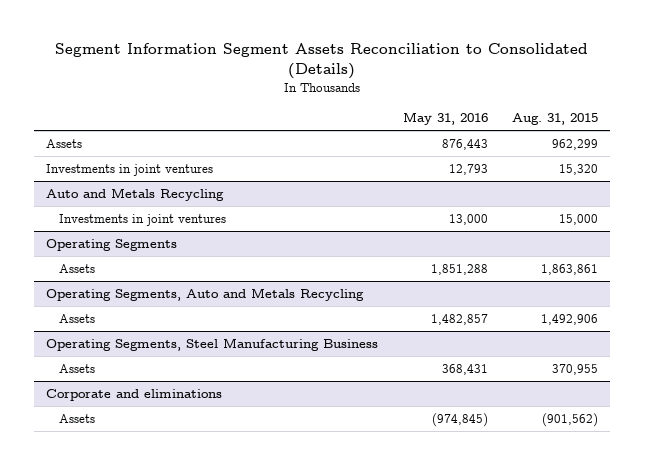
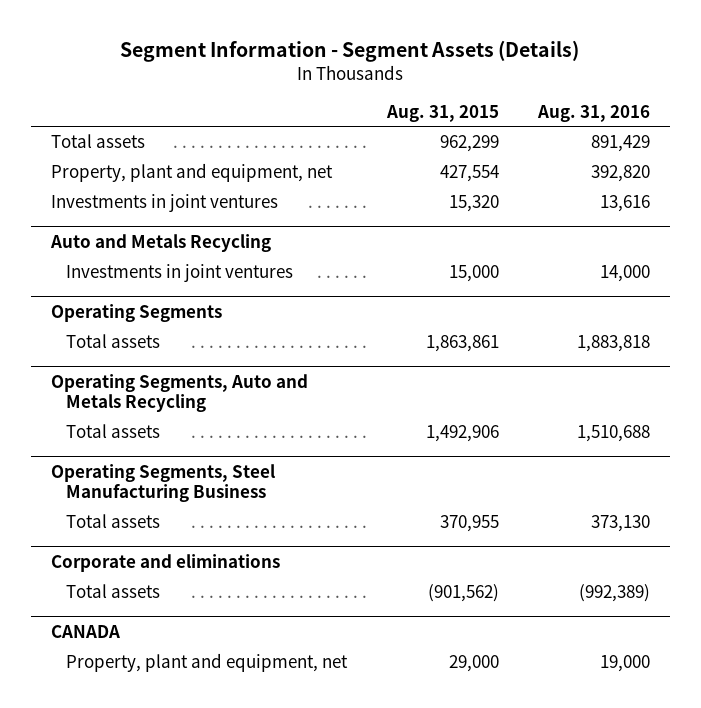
[55,43,589,80] Segment Information Segment Assets Reconciliation to Consolidated (Details) -> [120,40,580,63] Segment Information - Segment Assets (Details)
[402,112,488,126] May 31, 2016 -> none
none -> [537,104,651,122] Aug. 31, 2016
[46,139,83,149] Assets -> [50,134,145,149] Total assets
none -> [50,163,333,183] Property, plant and equipment, net
[59,264,96,274] Assets -> [66,334,161,349] Total assets
[59,314,96,324] Assets -> [66,424,161,439] Total assets
[59,364,96,374] Assets -> [66,514,161,529] Total assets
[59,414,96,424] Assets -> [66,584,161,599] Total assets
none -> [50,624,120,638] CANADA
none -> [66,653,349,673] Property, plant and equipment, net

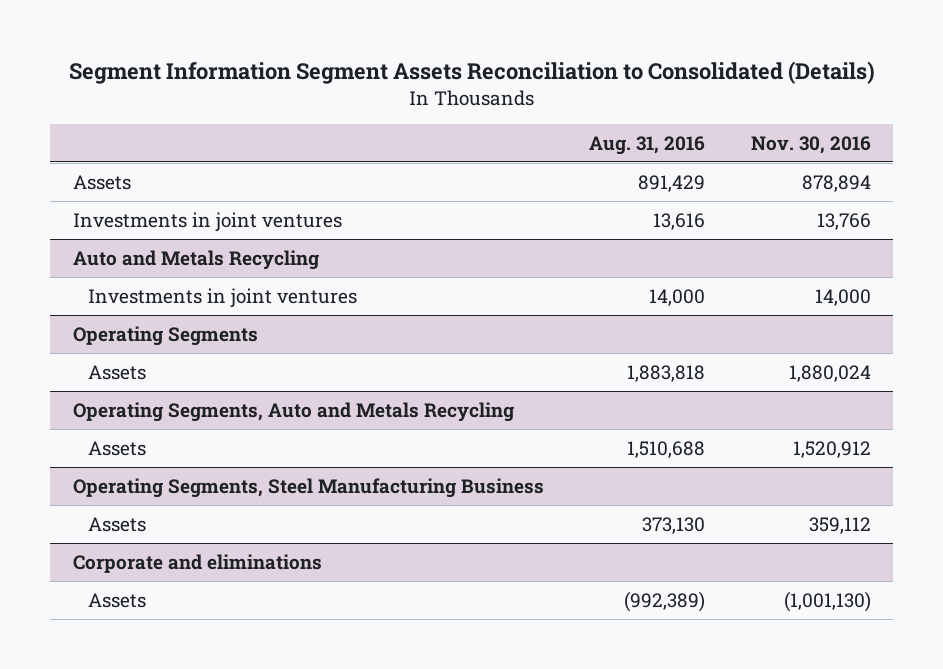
[120,40,580,63] Segment Information - Segment Assets (Details) -> [68,61,875,85] Segment Information Segment Assets Reconciliation to Consolidated (Details)
[385,104,499,122] Aug. 31, 2015 -> none
none -> [750,135,871,154] Nov. 30, 2016
[50,163,333,183] Property, plant and equipment, net -> none
[50,134,145,149] Total assets -> [72,174,131,190] Assets
[66,334,161,349] Total assets -> [88,364,147,380] Assets
[66,424,161,439] Total assets -> [88,440,147,456] Assets
[66,514,161,529] Total assets -> [88,516,147,532] Assets
[50,624,120,638] CANADA -> none
[66,653,349,673] Property, plant and equipment, net -> none
[66,584,161,599] Total assets -> [88,592,147,608] Assets

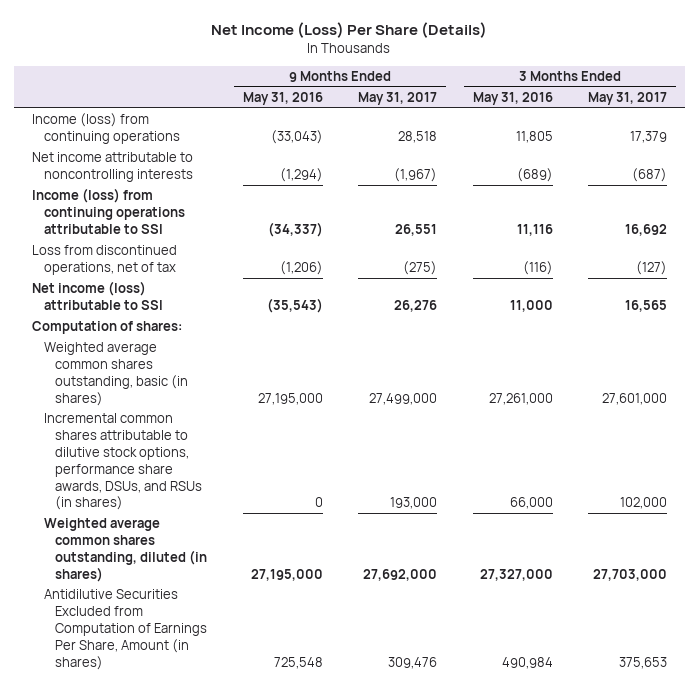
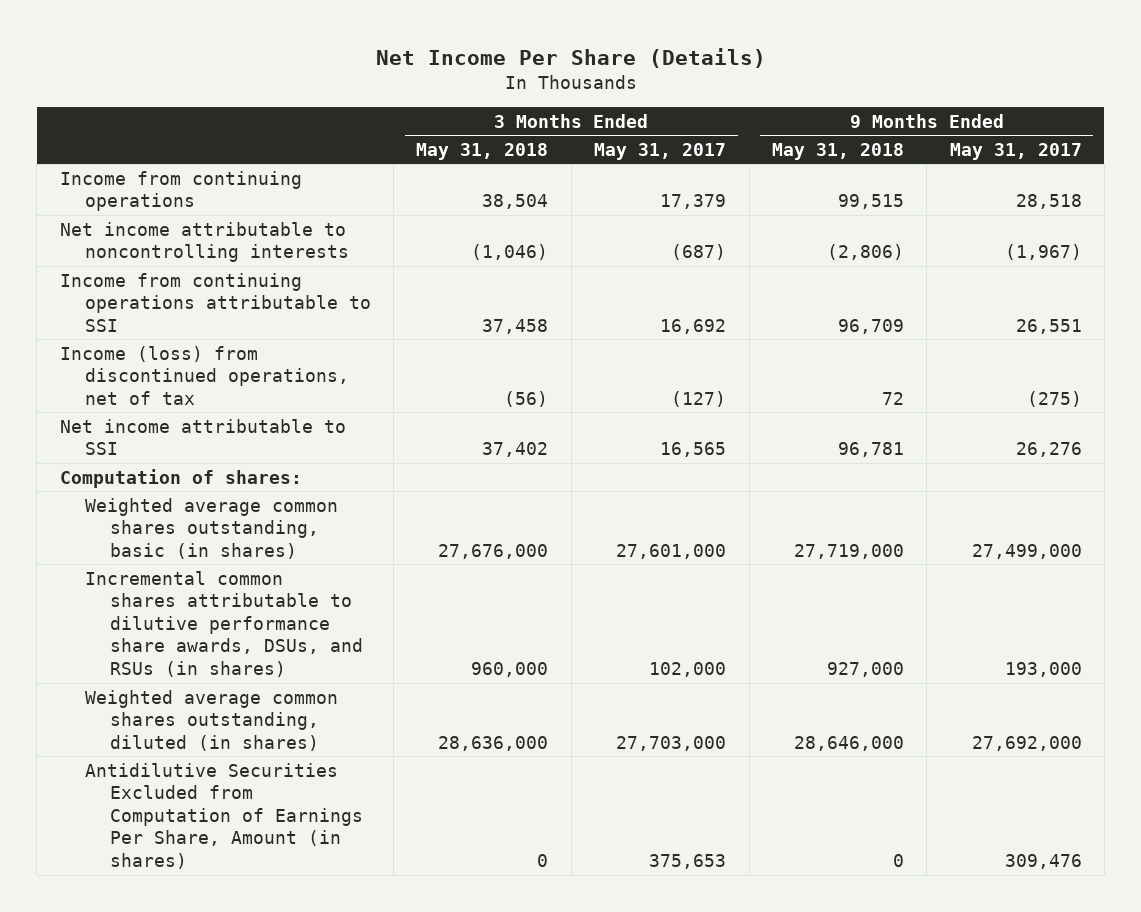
[211,21,488,38] Net Income (Loss) Per Share (Details) -> [375,47,766,68] Net Income Per Share (Details)
[242,92,323,106] May 31, 2016 -> none
[472,92,553,106] May 31, 2016 -> none
none -> [416,142,549,160] May 31, 2018
none -> [771,142,904,160] May 31, 2018
[32,113,180,145] Income (loss) from continuing operations -> [59,170,302,212] Income from continuing operations
[32,188,185,234] Income (loss) from continuing operations attributable to SSI -> [59,272,371,332] Income from continuing operations attributable to SSI
[32,245,178,276] Loss from discontinued operations, net of tax -> [59,345,349,405] Income (loss) from discontinued operations, net of tax
[32,281,163,311] Net income (loss) attributable to SSI -> [59,418,346,456] Net income attributable to SSI
[43,413,203,511] Incremental common shares attributable to dilutive stock options, performance share awards, DSUs, and RSUs (in shares) -> [84,570,363,678] Incremental common shares attributable to dilutive performance share awards, DSUs, and RSUs (in shares)

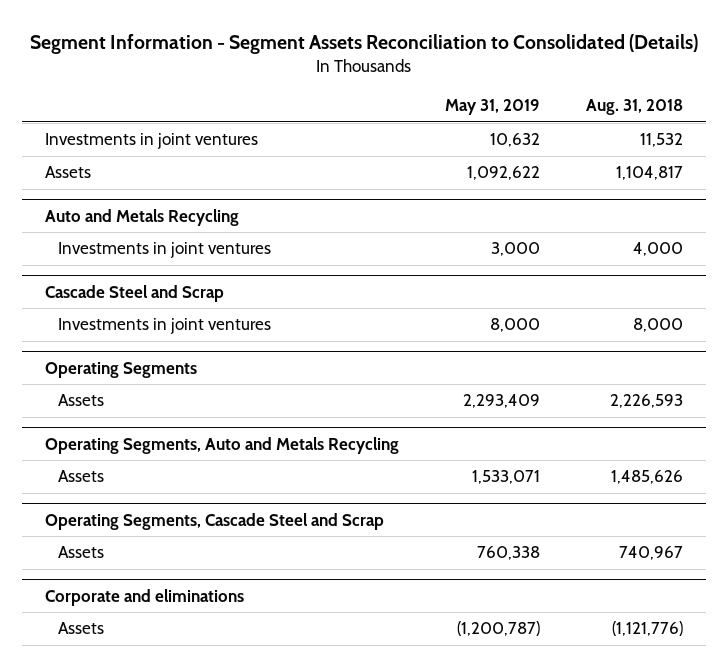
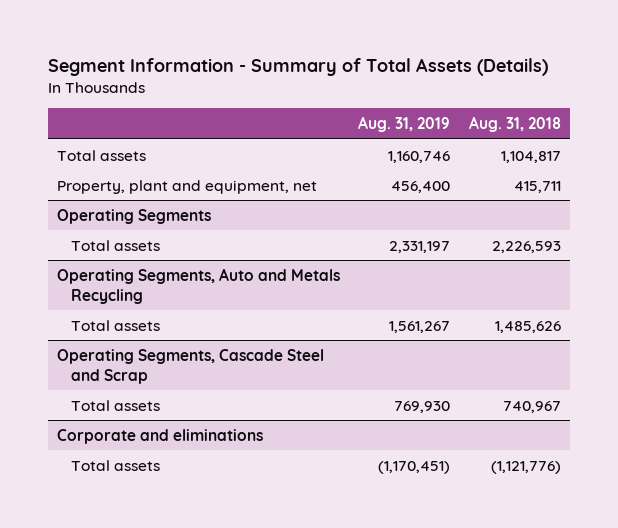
[29,33,698,54] Segment Information - Segment Assets Reconciliation to Consolidated (Details) -> [47,57,548,76] Segment Information - Summary of Total Assets (Details)
[444,99,540,116] May 31, 2019 -> none
none -> [358,116,451,133] Aug. 31, 2019
[44,133,258,150] Investments in joint ventures -> none
[44,208,239,226] Auto and Metals Recycling -> none
[57,242,271,259] Investments in joint ventures -> none
[44,284,224,302] Cascade Steel and Scrap -> none
[57,318,271,335] Investments in joint ventures -> none
[44,166,91,179] Assets -> [57,149,147,161] Total assets
none -> [57,179,318,194] Property, plant and equipment, net
[57,394,104,407] Assets -> [70,239,160,251] Total assets
[57,470,104,483] Assets -> [70,319,160,331] Total assets
[57,546,104,559] Assets -> [70,399,160,411] Total assets
[57,622,104,635] Assets -> [70,459,160,471] Total assets

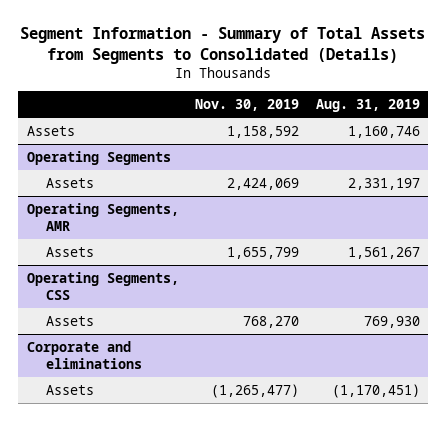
[47,57,548,76] Segment Information - Summary of Total Assets (Details) -> [20,27,426,64] Segment Information - Summary of Total Assets from Segments to Consolidated (Details)
[468,116,561,133] Aug. 31, 2018 -> none
none -> [195,98,300,111] Nov. 30, 2019
[57,179,318,194] Property, plant and equipment, net -> none
[57,149,147,161] Total assets -> [26,125,75,136] Assets
[57,267,341,304] Operating Segments, Auto and Metals Recycling -> none
[57,348,325,384] Operating Segments, Cascade Steel and Scrap -> none
[70,239,160,251] Total assets -> [46,177,95,188] Assets
none -> [26,202,179,231] Operating Segments, AMR
[70,319,160,331] Total assets -> [46,246,95,257] Assets
none -> [26,271,179,300] Operating Segments, CSS
[70,399,160,411] Total assets -> [46,315,95,326] Assets
[70,459,160,471] Total assets -> [46,384,95,395] Assets

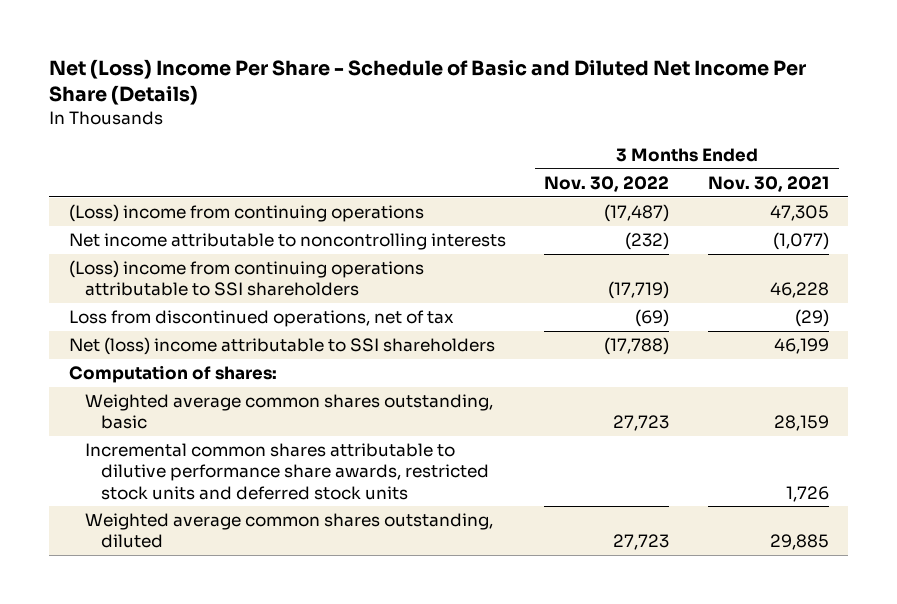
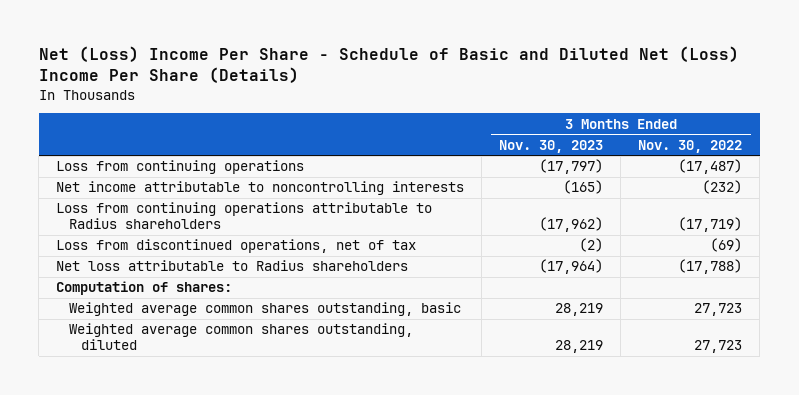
[49,59,807,106] Net (Loss) Income Per Share - Schedule of Basic and Diluted Net Income Per Share (Details) -> [38,46,739,84] Net (Loss) Income Per Share - Schedule of Basic and Diluted Net (Loss) Income Per Share (Details)
[707,175,829,192] Nov. 30, 2021 -> none
none -> [499,139,604,153] Nov. 30, 2023
[68,204,424,223] (Loss) income from continuing operations -> [56,160,305,175] Loss from continuing operations
[68,260,424,297] (Loss) income from continuing operations attributable to SSI shareholders -> [56,202,433,230] Loss from continuing operations attributable to Radius shareholders
[68,337,495,356] Net (loss) income attributable to SSI shareholders -> [56,260,409,272] Net loss attributable to Radius shareholders
[84,443,490,500] Incremental common shares attributable to dilutive performance share awards, restricted stock units and deferred stock units -> none

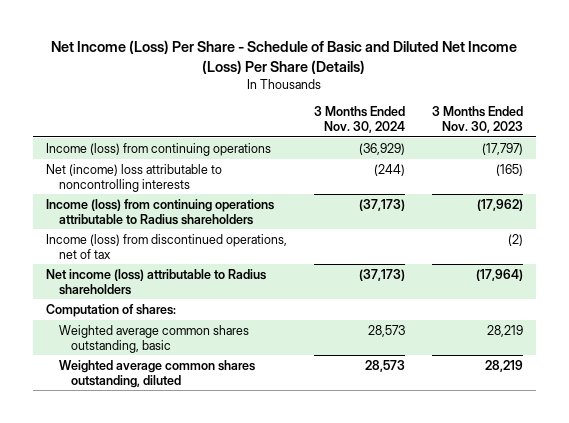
[38,46,739,84] Net (Loss) Income Per Share - Schedule of Basic and Diluted Net (Loss) Income Per Share (Details) -> [51,40,518,74] Net Income (Loss) Per Share - Schedule of Basic and Diluted Net Income (Loss) Per Share (Details)
[638,139,743,153] Nov. 30, 2022 -> none
none -> [313,106,405,134] 3 Months Ended Nov. 30, 2024
[56,160,305,175] Loss from continuing operations -> [45,142,271,156] Income (loss) from continuing operations
[56,181,465,196] Net income attributable to noncontrolling interests -> [45,163,222,192] Net (income) loss attributable to noncontrolling interests
[56,202,433,230] Loss from continuing operations attributable to Radius shareholders -> [45,198,274,225] Income (loss) from continuing operations attributable to Radius shareholders
[56,239,417,254] Loss from discontinued operations, net of tax -> [45,233,287,259] Income (loss) from discontinued operations, net of tax
[56,260,409,272] Net loss attributable to Radius shareholders -> [45,268,266,295] Net income (loss) attributable to Radius shareholders

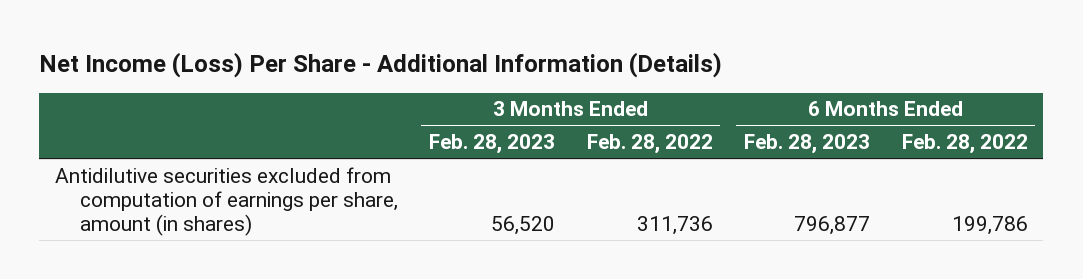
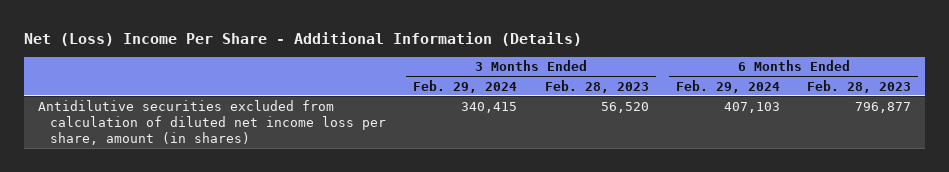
[39,51,723,78] Net Income (Loss) Per Share - Additional Information (Details) -> [24,31,583,46] Net (Loss) Income Per Share - Additional Information (Details)
[586,134,713,155] Feb. 28, 2022 -> none
[901,134,1028,155] Feb. 28, 2022 -> none
none -> [413,79,518,93] Feb. 29, 2024
none -> [676,79,781,93] Feb. 29, 2024
[55,166,398,237] Antidilutive securities excluded from computation of earnings per share, amount (in shares) -> [37,100,386,146] Antidilutive securities excluded from calculation of diluted net income loss per share, amount (in shares)

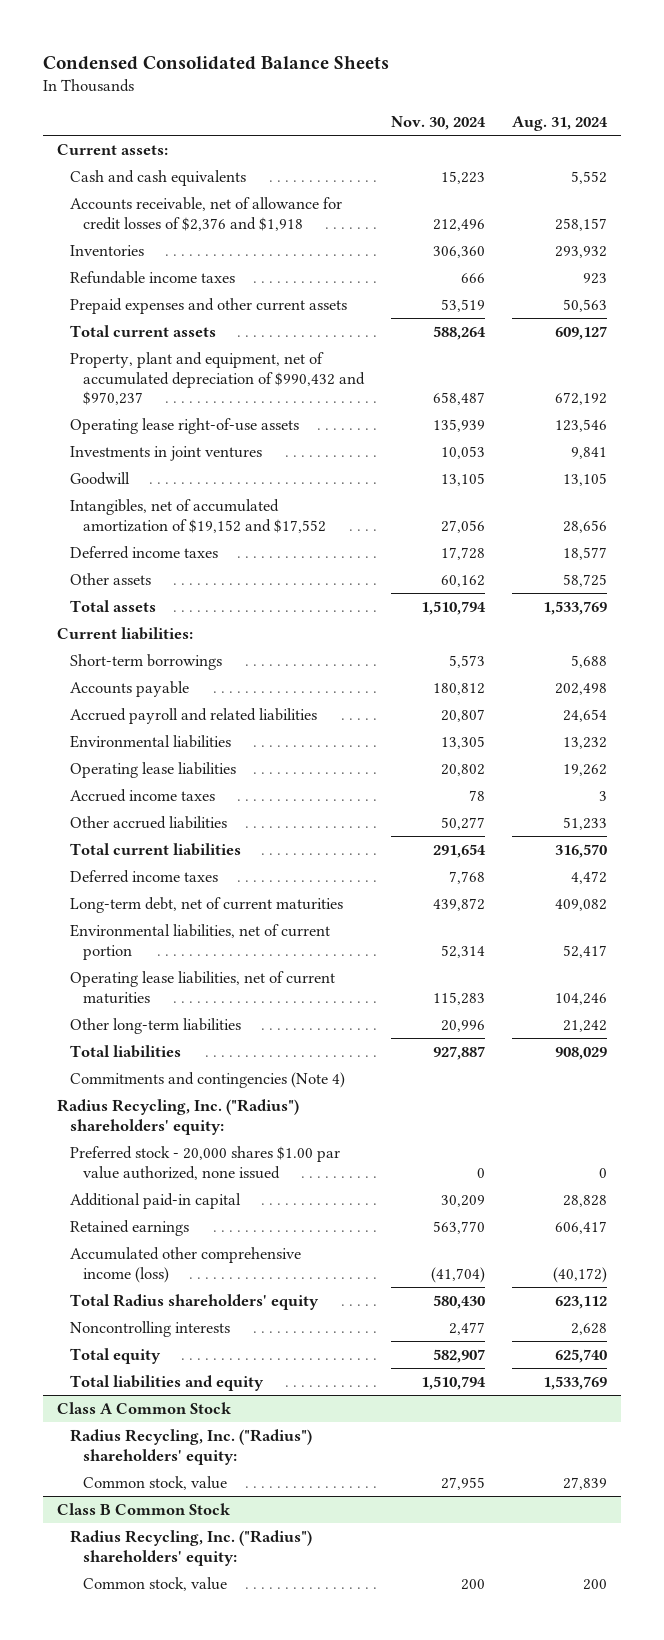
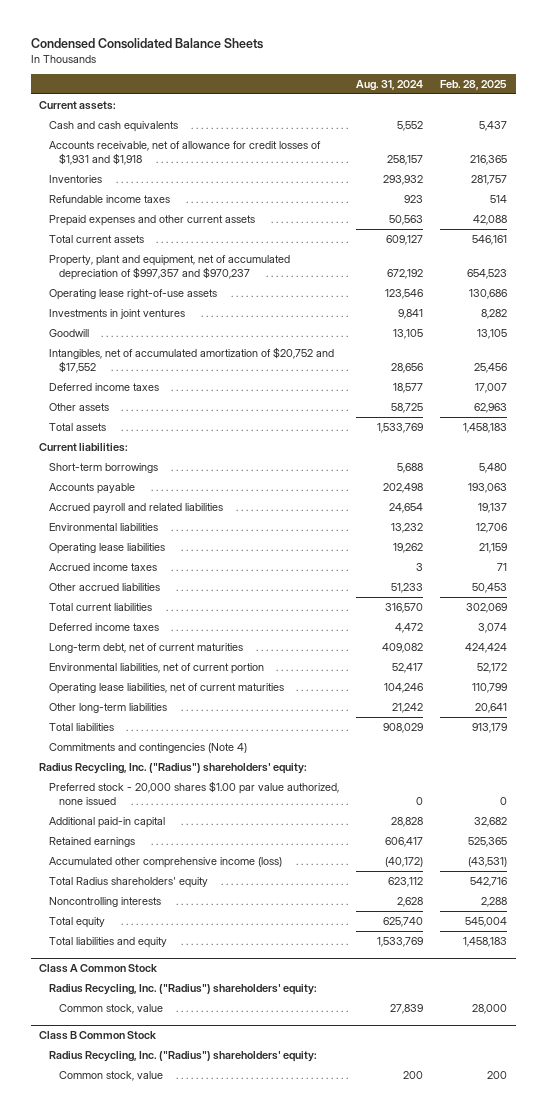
[391,116,487,131] Nov. 30, 2024 -> none
none -> [440,79,508,90] Feb. 28, 2025
[69,197,342,231] Accounts receivable, net of allowance for credit losses of $2,376 and $1,918 -> [49,140,322,166] Accounts receivable, net of allowance for credit losses of $1,931 and $1,918
[69,352,365,405] Property, plant and equipment, net of accumulated depreciation of $990,432 and $970,237 -> [49,254,291,281] Property, plant and equipment, net of accumulated depreciation of $997,357 and $970,237
[69,499,326,533] Intangibles, net of accumulated amortization of $19,152 and $17,552 -> [49,346,335,374] Intangibles, net of accumulated amortization of $20,752 and $17,552

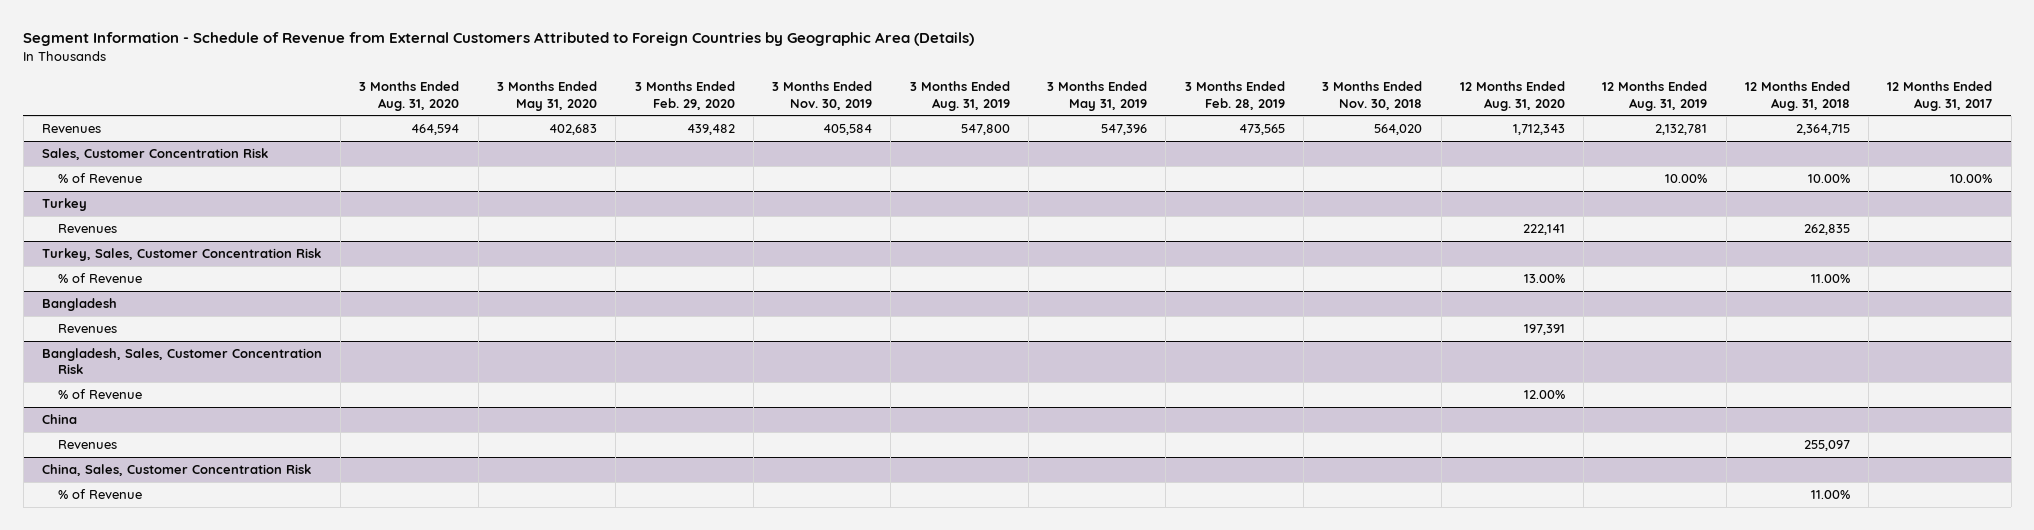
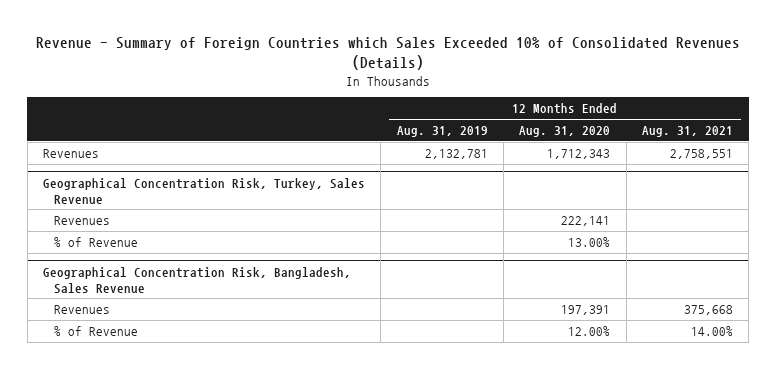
[23,32,975,47] Segment Information - Schedule of Revenue from External Customers Attributed to Foreign Countries by Geographic Area (Details) -> [36,37,741,71] Revenue - Summary of Foreign Countries which Sales Exceeded 10% of Consolidated Revenues (Details)
[359,81,460,111] 3 Months Ended Aug. 31, 2020 -> none
[496,81,597,111] 3 Months Ended May 31, 2020 -> none
[634,81,735,110] 3 Months Ended Feb. 29, 2020 -> none
[772,81,873,110] 3 Months Ended Nov. 30, 2019 -> none
[909,81,1010,111] 3 Months Ended Aug. 31, 2019 -> none
[1047,81,1148,111] 3 Months Ended May 31, 2019 -> none
[1184,81,1285,110] 3 Months Ended Feb. 28, 2019 -> none
[1322,81,1423,110] 3 Months Ended Nov. 30, 2018 -> none
[1744,81,1850,111] 12 Months Ended Aug. 31, 2018 -> none
[1887,81,1993,111] 12 Months Ended Aug. 31, 2017 -> none
none -> [641,126,733,138] Aug. 31, 2021
[41,148,268,161] Sales, Customer Concentration Risk -> none
[57,173,142,184] % of Revenue -> none
[41,198,87,212] Turkey -> none
none -> [43,177,366,204] Geographical Concentration Risk, Turkey, Sales Revenue
[41,248,321,262] Turkey, Sales, Customer Concentration Risk -> none
[41,298,117,312] Bangladesh -> none
none -> [43,266,352,294] Geographical Concentration Risk, Bangladesh, Sales Revenue
[41,348,322,375] Bangladesh, Sales, Customer Concentration Risk -> none
[41,414,77,425] China -> none
[57,440,117,450] Revenues -> none
[41,464,311,477] China, Sales, Customer Concentration Risk -> none
[57,489,142,500] % of Revenue -> none

